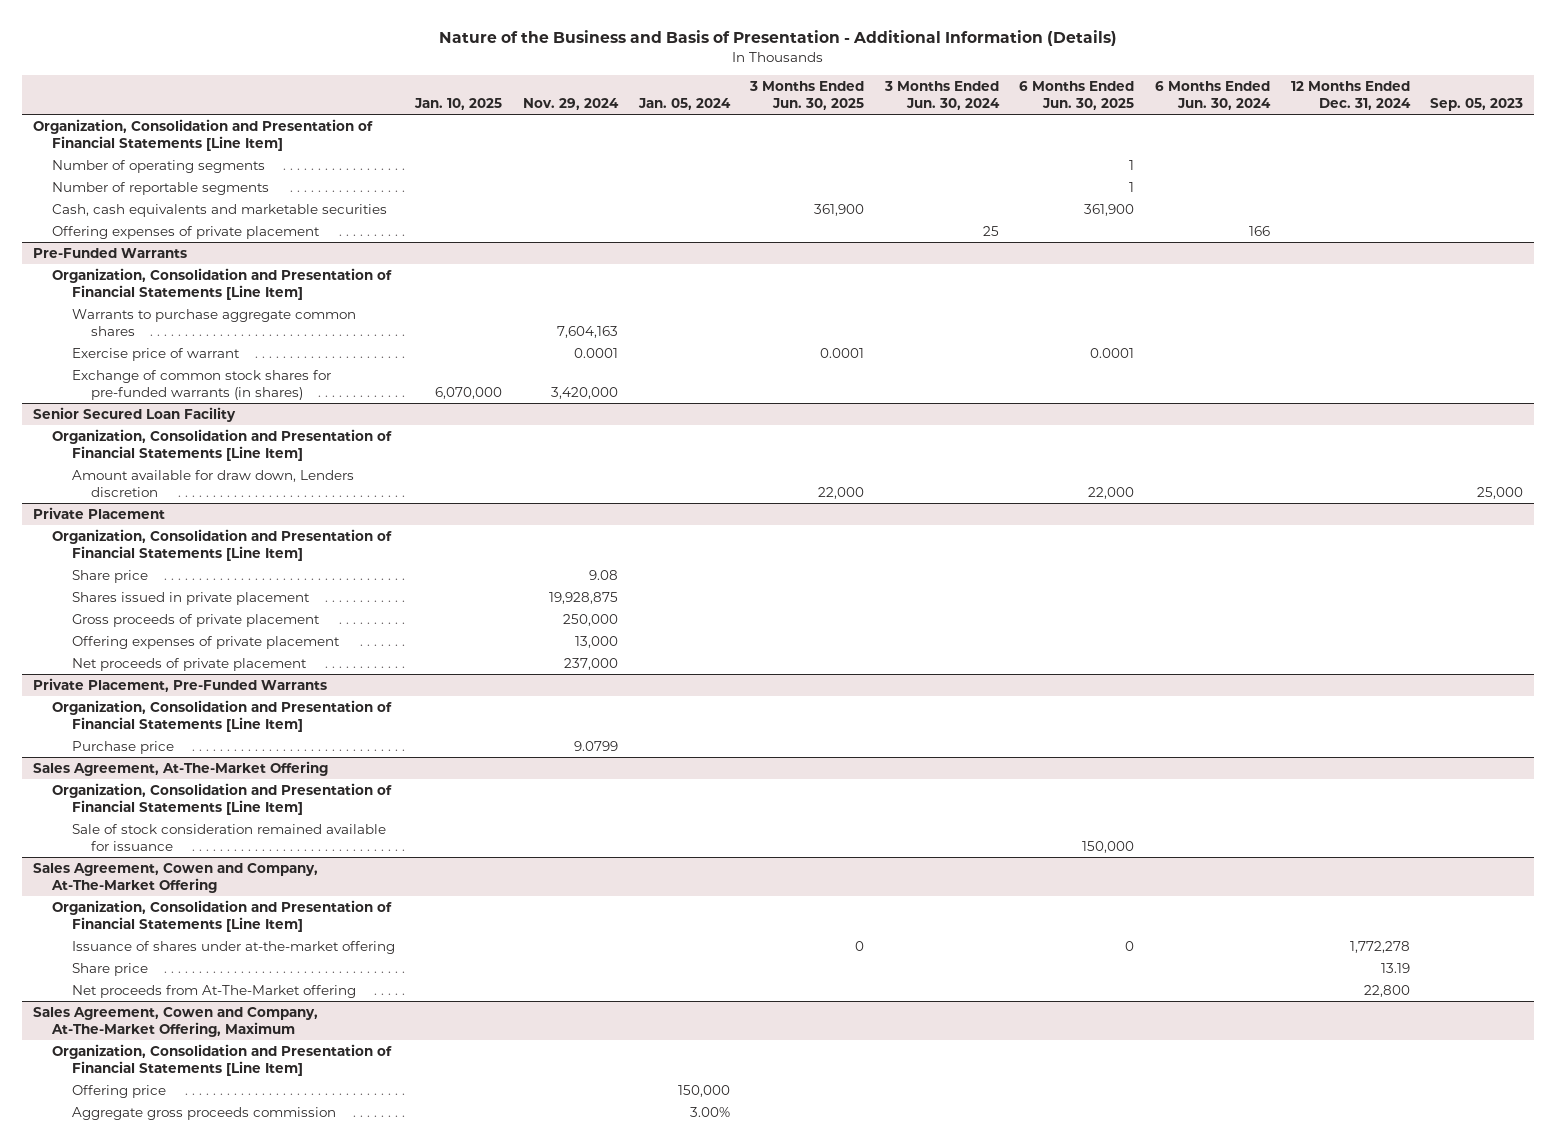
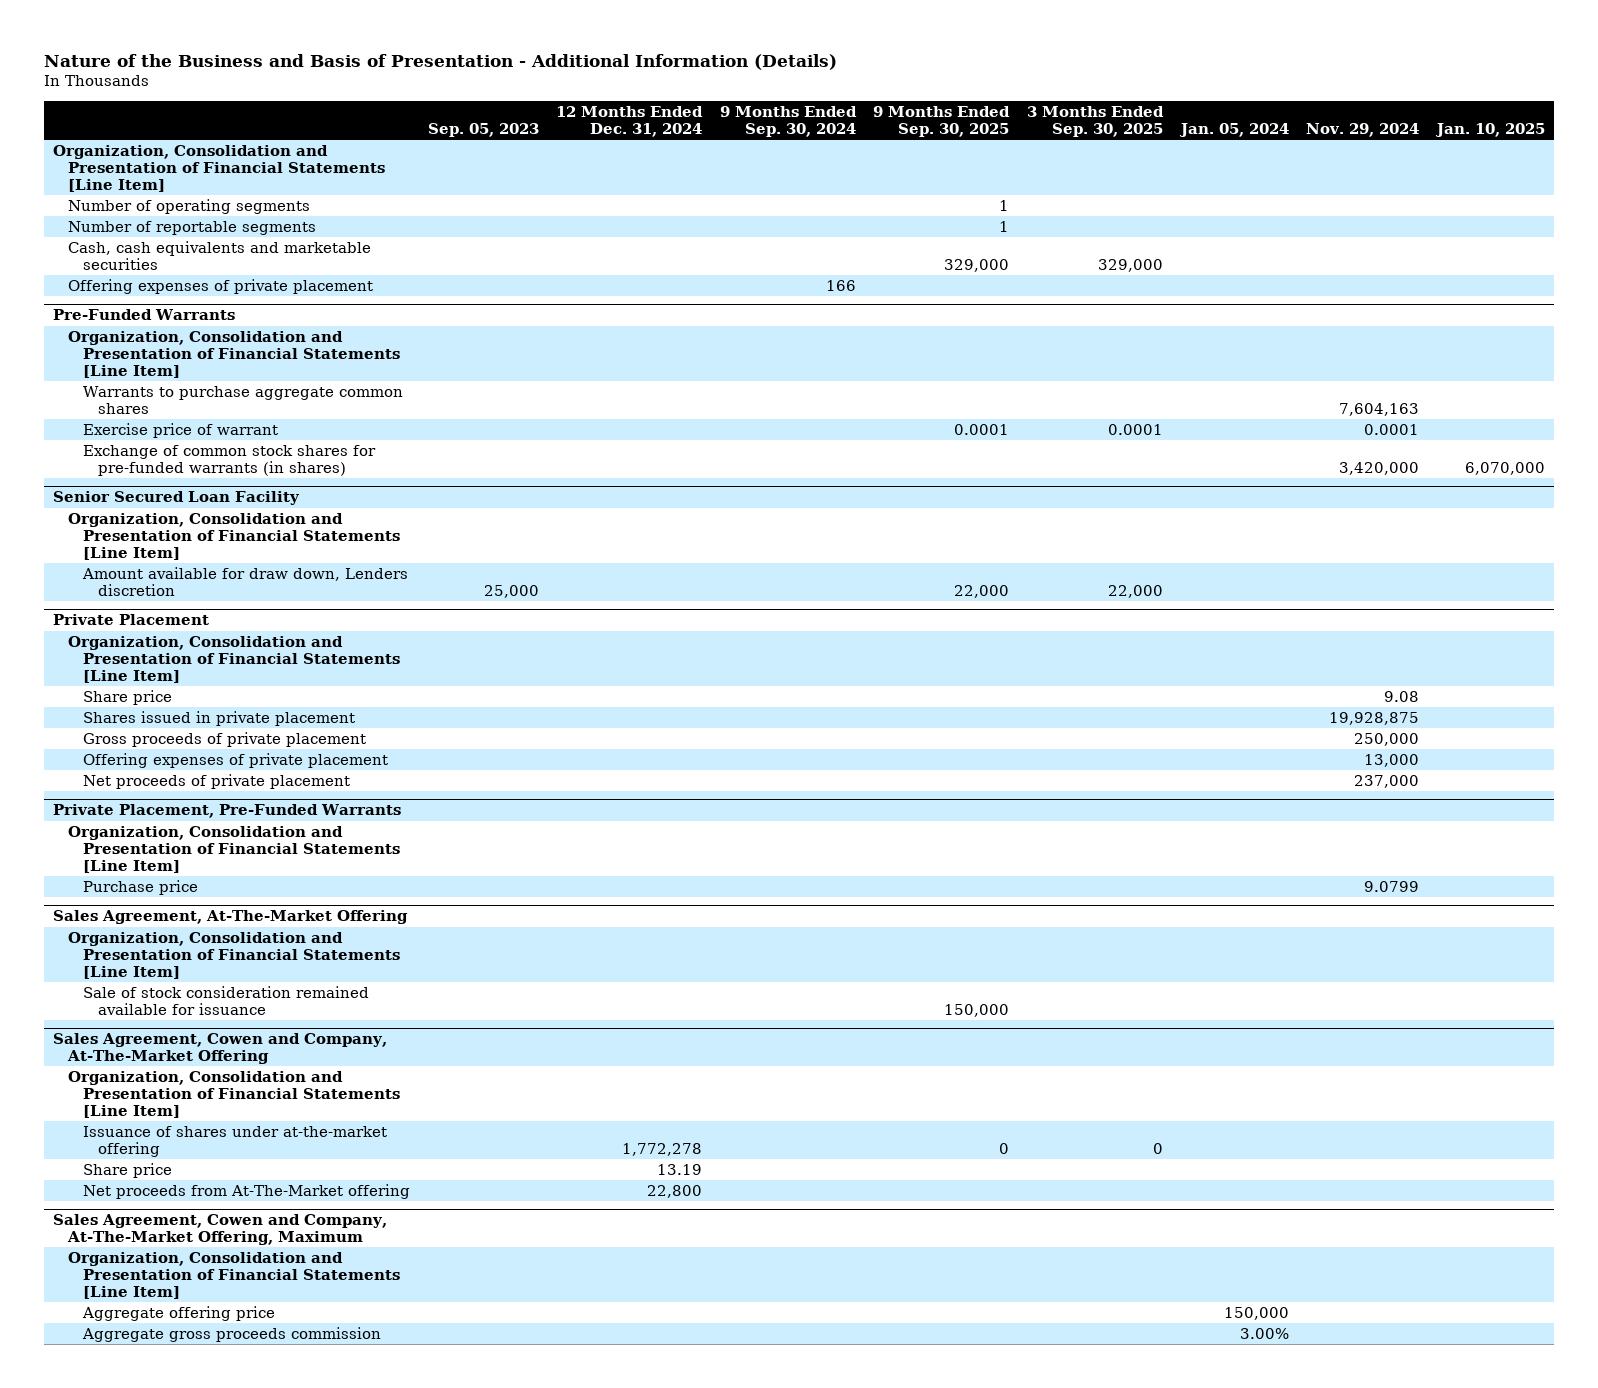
[749,81,865,111] 3 Months Ended Jun. 30, 2025 -> none
[883,81,1000,111] 3 Months Ended Jun. 30, 2024 -> none
[1019,81,1135,111] 6 Months Ended Jun. 30, 2025 -> none
[1155,81,1272,111] 6 Months Ended Jun. 30, 2024 -> none
none -> [719,105,857,137] 9 Months Ended Sep. 30, 2024
none -> [873,105,1011,137] 9 Months Ended Sep. 30, 2025
none -> [1026,105,1164,137] 3 Months Ended Sep. 30, 2025
[71,1084,166,1098] Offering price -> [82,1305,276,1321] Aggregate offering price

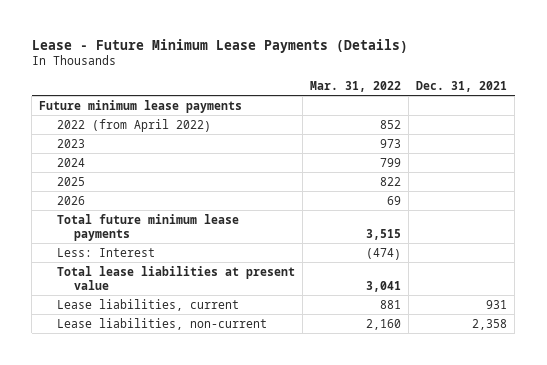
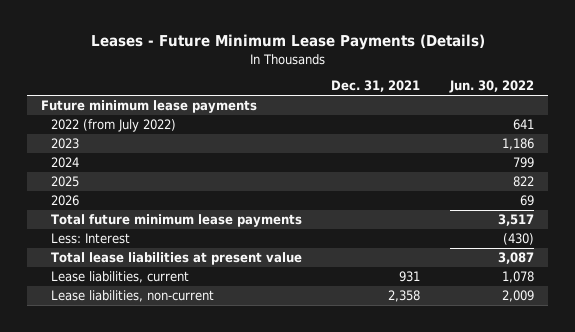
[31,38,408,53] Lease - Future Minimum Lease Payments (Details) -> [90,34,485,51] Leases - Future Minimum Lease Payments (Details)
[310,81,402,93] Mar. 31, 2022 -> none
none -> [448,80,534,94] Jun. 30, 2022
[56,118,211,132] 2022 (from April 2022) -> [50,119,176,133] 2022 (from July 2022)

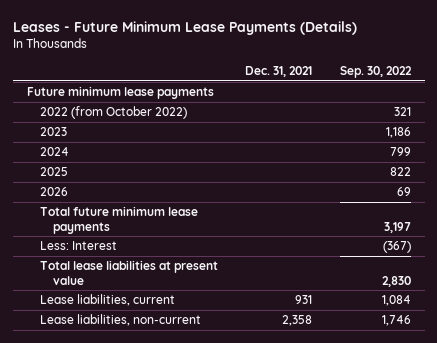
[448,80,534,94] Jun. 30, 2022 -> none
none -> [339,66,412,79] Sep. 30, 2022
[50,119,176,133] 2022 (from July 2022) -> [39,106,187,120] 2022 (from October 2022)

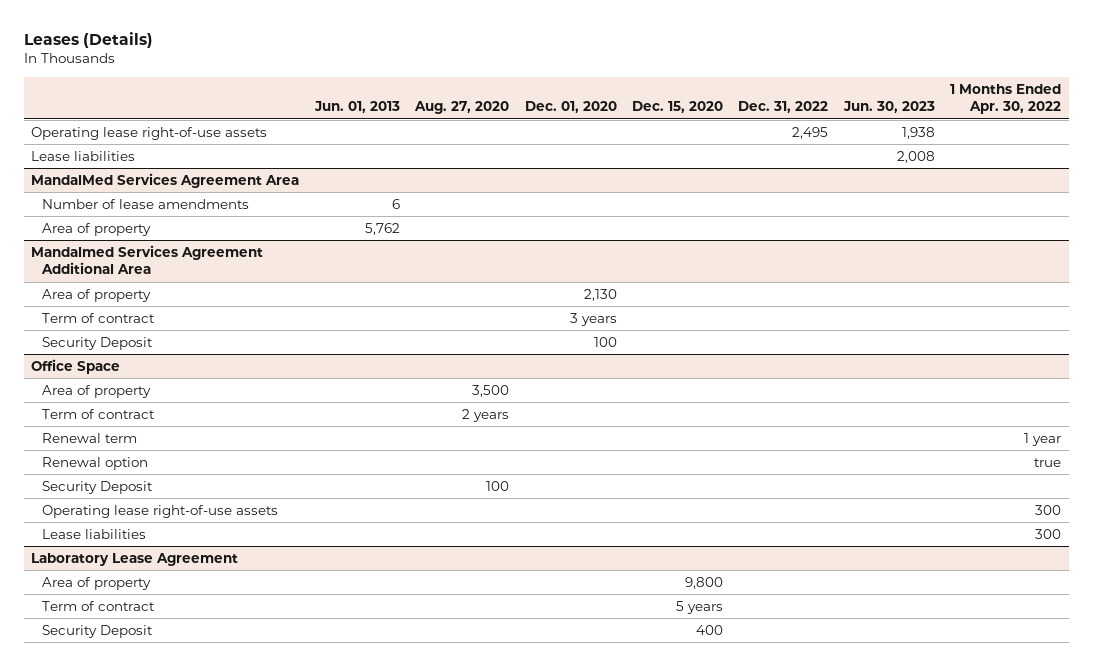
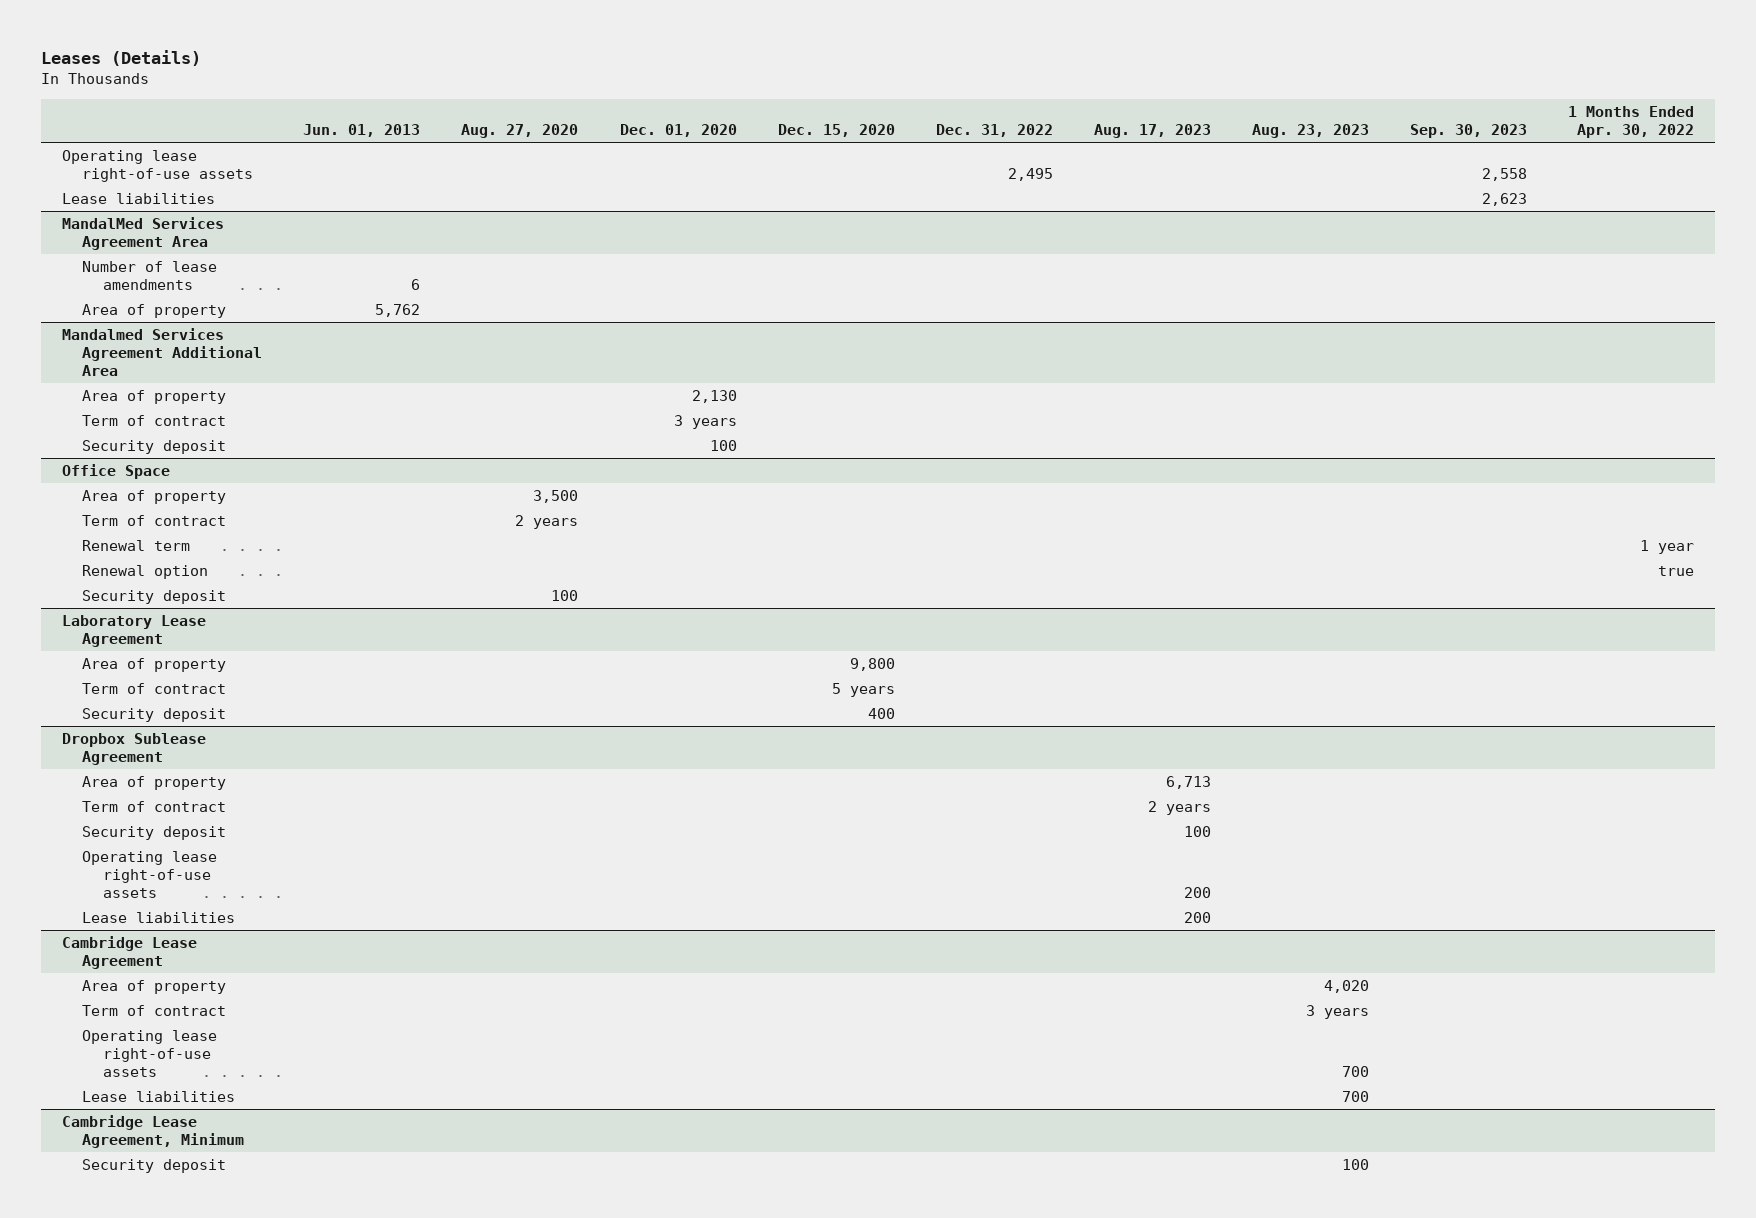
[842,101,935,114] Jun. 30, 2023 -> none
none -> [1093,124,1211,139] Aug. 17, 2023
none -> [1252,124,1370,139] Aug. 23, 2023
none -> [1410,124,1528,139] Sep. 30, 2023
[42,336,154,350] Security Deposit -> [82,439,227,454] Security deposit
[42,504,279,518] Operating lease right-of-use assets -> none
[42,528,147,539] Lease liabilities -> none
[42,480,154,494] Security Deposit -> [82,589,227,604] Security deposit
[42,624,154,638] Security Deposit -> [82,707,227,722] Security deposit
none -> [61,732,206,766] Dropbox Sublease Agreement
none -> [82,775,227,790] Area of property
none -> [82,800,227,812] Term of contract
none -> [82,825,227,840] Security deposit
none -> [82,850,218,899] Operating lease right-of-use assets
none -> [82,911,236,923] Lease liabilities
none -> [61,935,197,970] Cambridge Lease Agreement
none -> [82,979,227,994] Area of property
none -> [82,1004,227,1016] Term of contract
none -> [82,1029,218,1078] Operating lease right-of-use assets
none -> [82,1090,236,1102] Lease liabilities
none -> [61,1114,245,1149] Cambridge Lease Agreement, Minimum
none -> [82,1158,227,1173] Security deposit

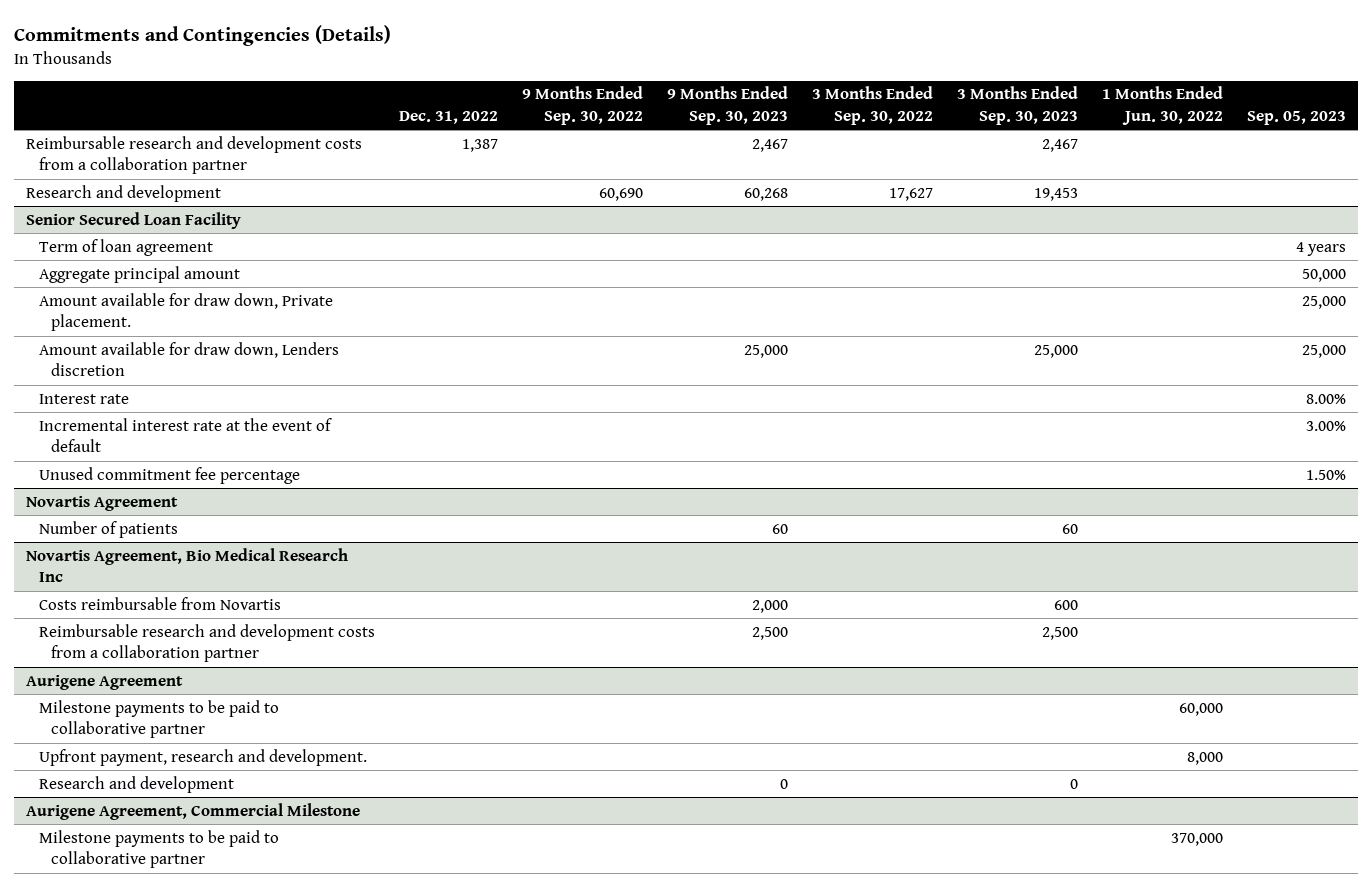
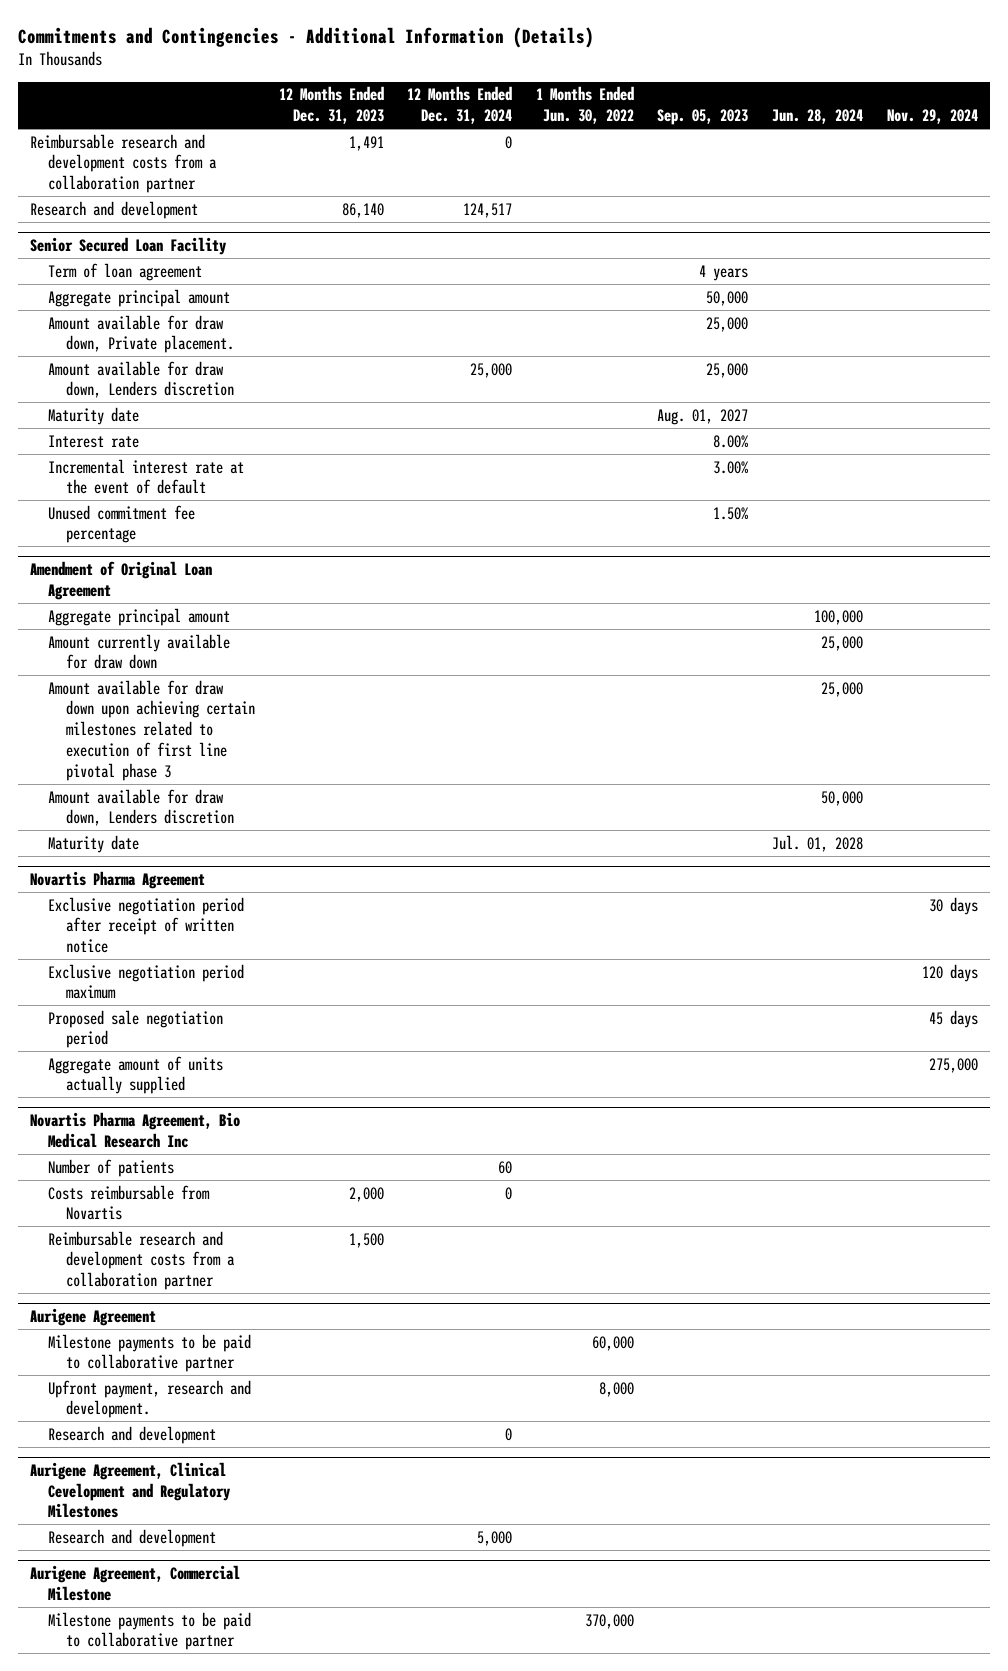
[14,24,392,46] Commitments and Contingencies (Details) -> [18,27,595,49] Commitments and Contingencies - Additional Information (Details)
[398,111,498,125] Dec. 31, 2022 -> none
[521,86,643,126] 9 Months Ended Sep. 30, 2022 -> none
[667,86,789,126] 9 Months Ended Sep. 30, 2023 -> none
[812,86,934,126] 3 Months Ended Sep. 30, 2022 -> none
[957,86,1079,126] 3 Months Ended Sep. 30, 2023 -> none
none -> [278,86,384,125] 12 Months Ended Dec. 31, 2023
none -> [407,86,513,125] 12 Months Ended Dec. 31, 2024
none -> [772,109,864,125] Jun. 28, 2024
none -> [886,109,978,125] Nov. 29, 2024
none -> [47,406,139,425] Maturity date
[26,495,179,511] Novartis Agreement -> none
[38,520,178,538] Number of patients -> none
none -> [29,560,212,600] Amendment of Original Loan Agreement
none -> [47,607,230,626] Aggregate principal amount
none -> [47,633,230,670] Amount currently available for draw down
none -> [47,679,255,781] Amount available for draw down upon achieving certain milestones related to execution of first line pivotal phase 3
none -> [47,788,234,827] Amount available for draw down, Lenders discretion
none -> [47,834,139,853] Maturity date
none -> [29,870,205,889] Novartis Pharma Agreement
none -> [47,896,244,954] Exclusive negotiation period after receipt of written notice
none -> [47,963,244,1000] Exclusive negotiation period maximum
none -> [47,1009,223,1049] Proposed sale negotiation period
none -> [47,1055,223,1095] Aggregate amount of units actually supplied
[26,547,349,583] Novartis Agreement, Bio Medical Research Inc -> [29,1111,240,1148] Novartis Pharma Agreement, Bio Medical Research Inc
none -> [47,1158,174,1177] Number of patients
none -> [29,1461,230,1519] Aurigene Agreement, Clinical Cevelopment and Regulatory Milestones
none -> [47,1528,216,1547] Research and development

